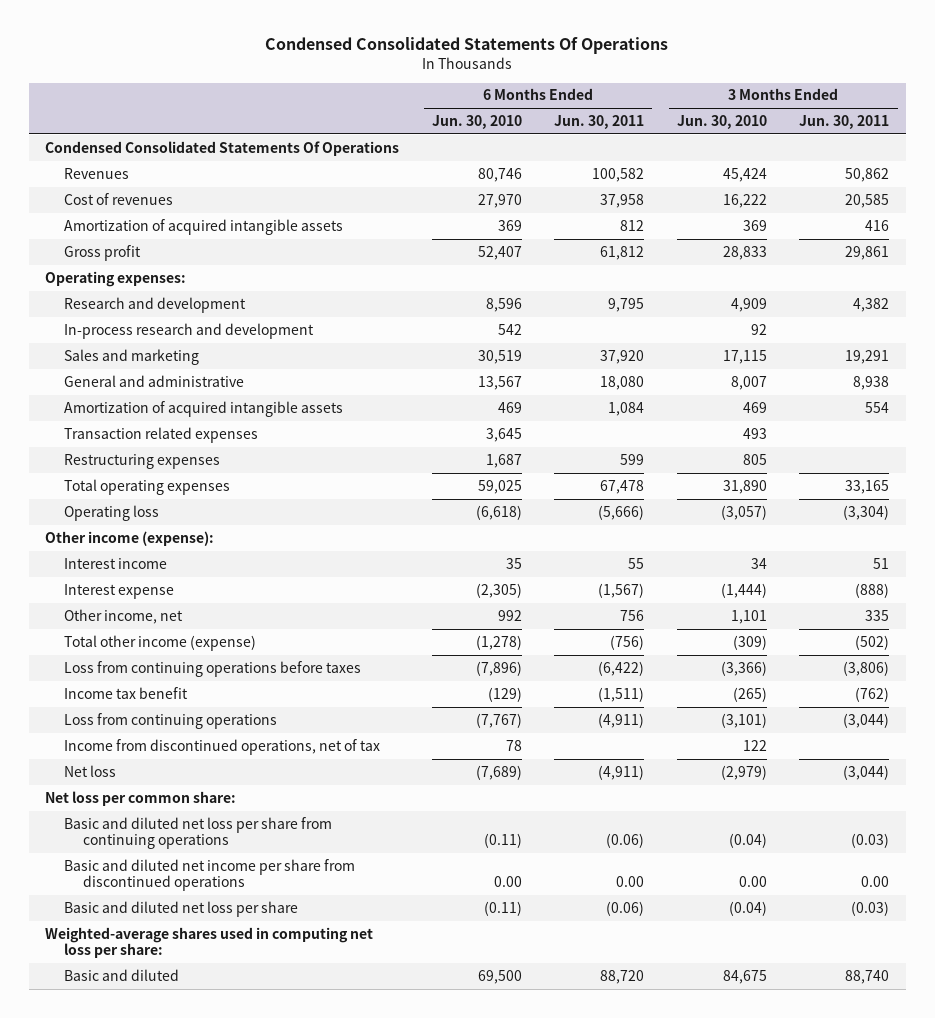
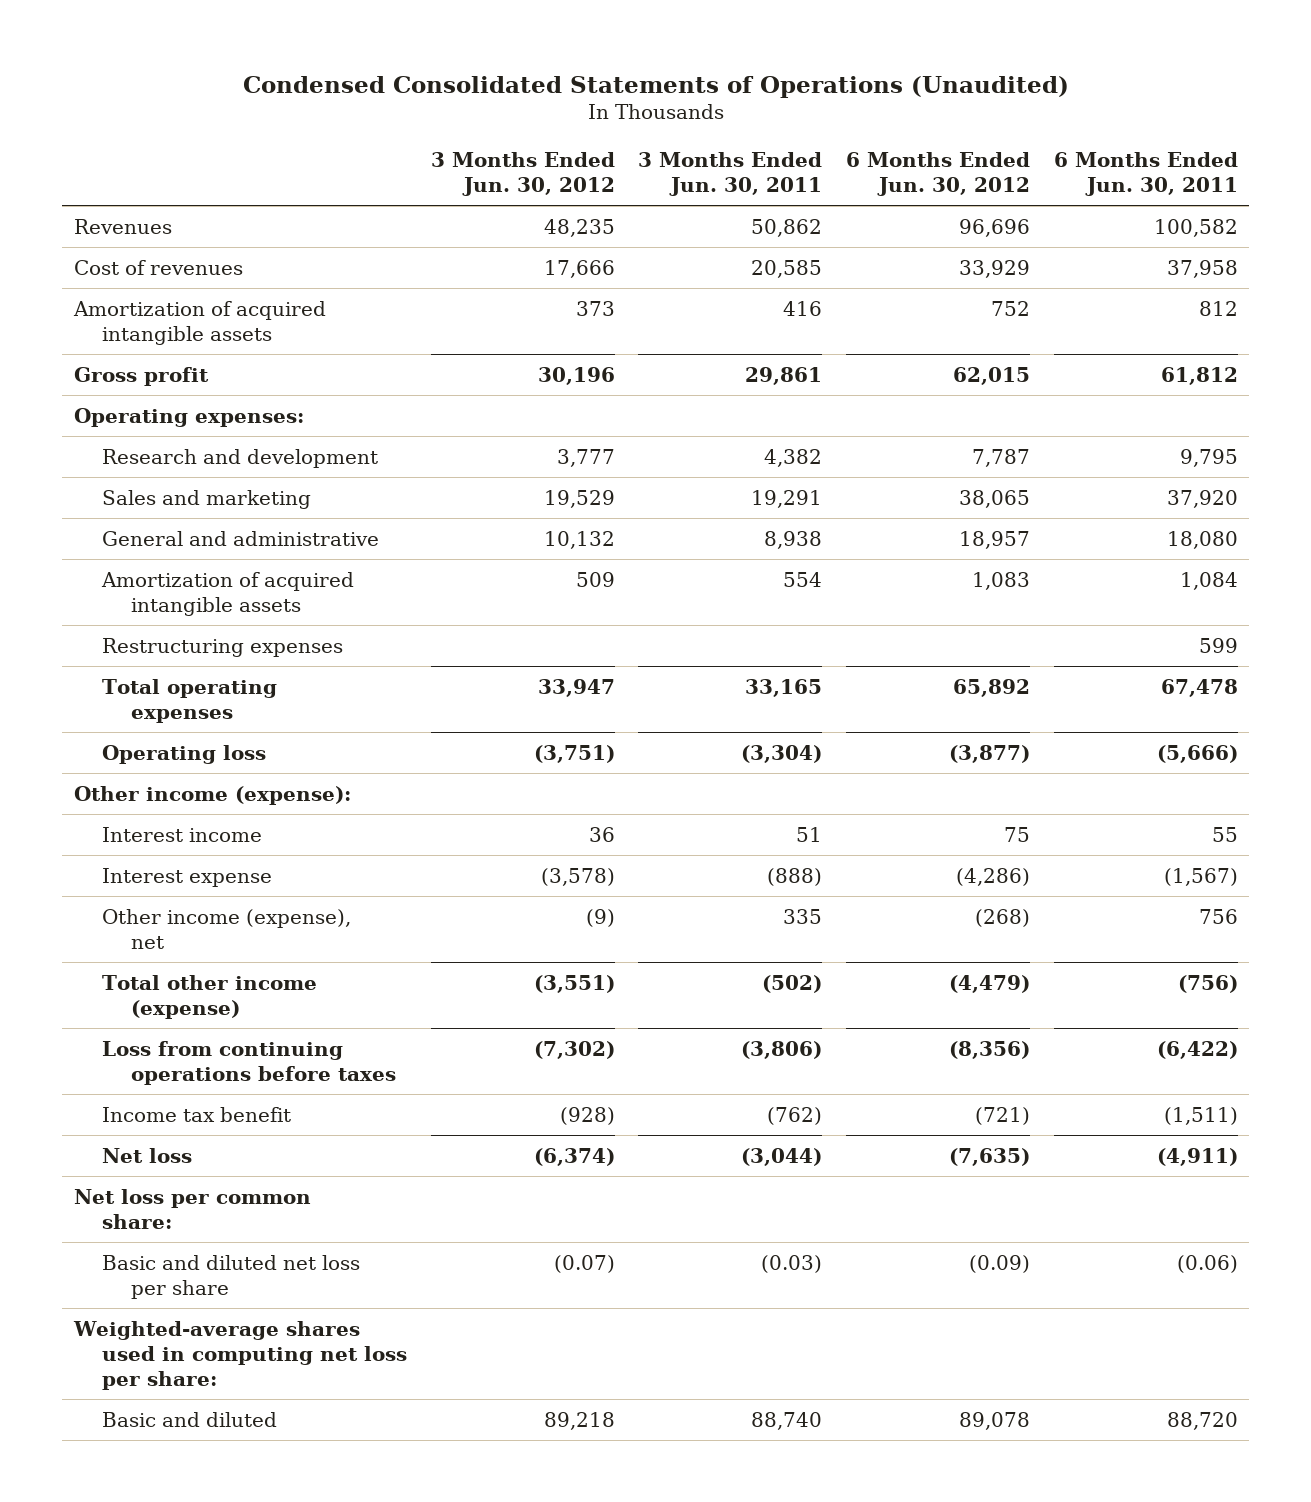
[265,37,669,55] Condensed Consolidated Statements Of Operations -> [242,75,1069,98] Condensed Consolidated Statements of Operations (Unaudited)
[431,114,522,129] Jun. 30, 2010 -> none
[676,114,767,129] Jun. 30, 2010 -> none
none -> [430,151,615,197] 3 Months Ended Jun. 30, 2012
none -> [846,151,1031,197] 6 Months Ended Jun. 30, 2012
[45,140,400,156] Condensed Consolidated Statements Of Operations -> none
[64,322,315,339] In-process research and development -> none
[64,426,259,443] Transaction related expenses -> none
[64,608,184,624] Other income, net -> [102,908,352,949] Other income (expense), net
[64,712,278,729] Loss from continuing operations -> none
[64,738,381,755] Income from discontinued operations, net of tax -> none
[64,816,333,850] Basic and diluted net loss per share from continuing operations -> none
[64,858,356,892] Basic and diluted net income per share from discontinued operations -> none

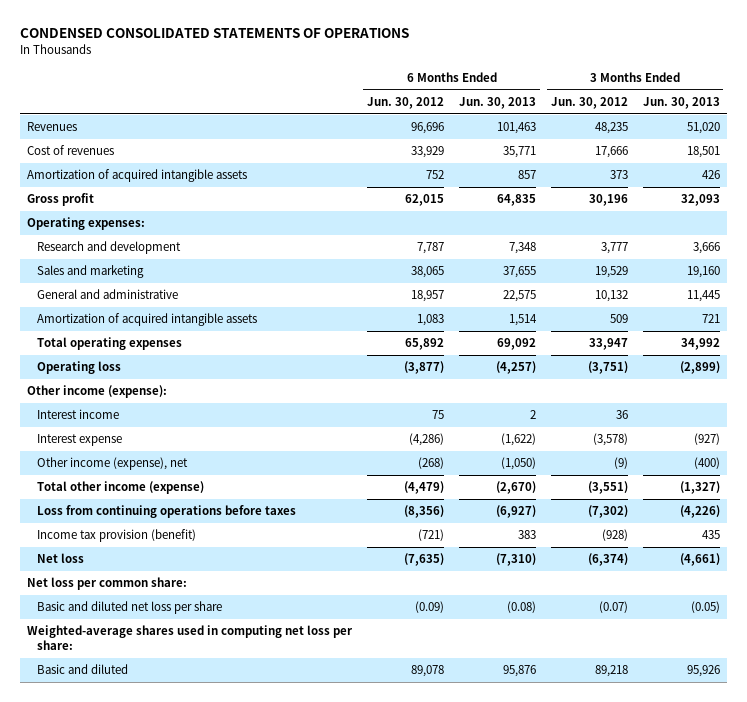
[242,75,1069,98] Condensed Consolidated Statements of Operations (Unaudited) -> [19,28,409,39] CONDENSED CONSOLIDATED STATEMENTS OF OPERATIONS
[638,151,823,197] 3 Months Ended Jun. 30, 2011 -> none
[1053,151,1238,197] 6 Months Ended Jun. 30, 2011 -> none
none -> [458,97,536,110] Jun. 30, 2013
none -> [642,97,720,110] Jun. 30, 2013
[102,637,344,657] Restructuring expenses -> none
[102,1106,292,1122] Income tax benefit -> [37,529,197,543] Income tax provision (benefit)

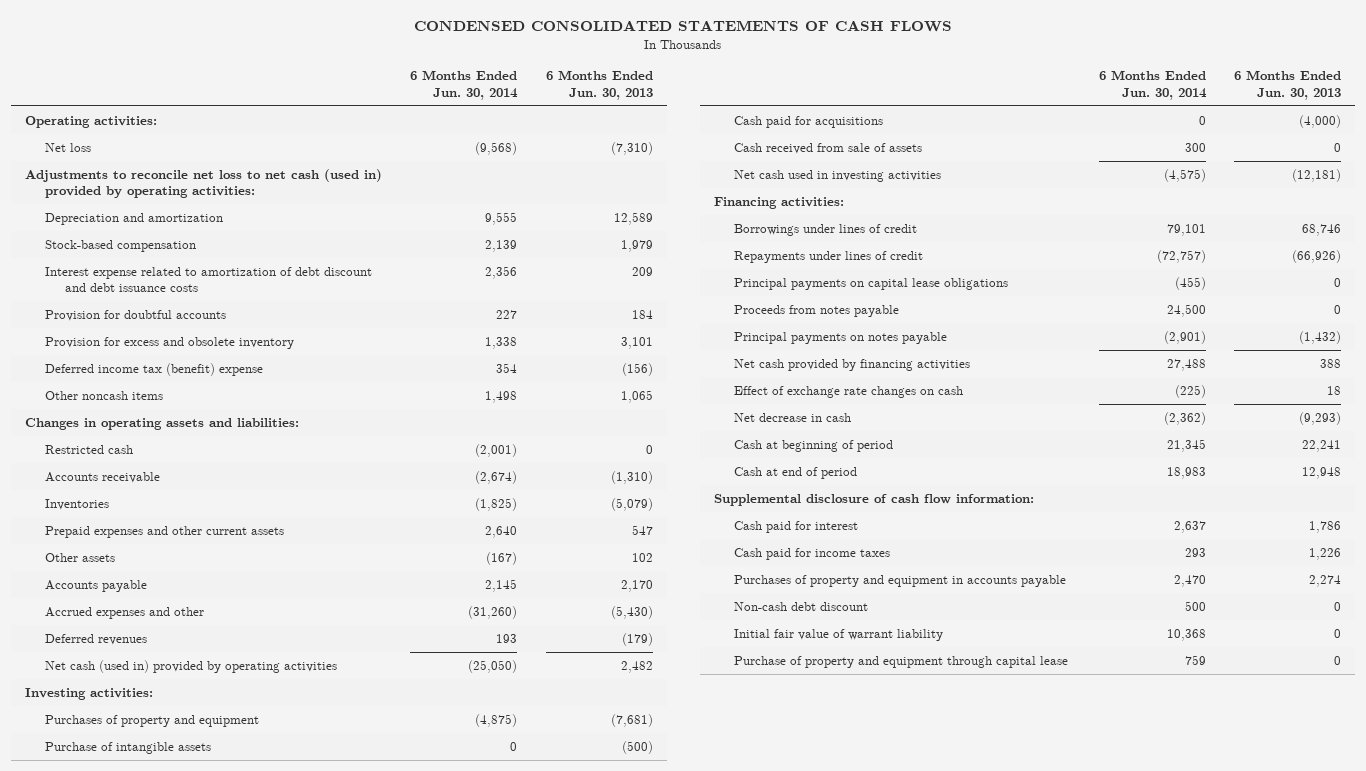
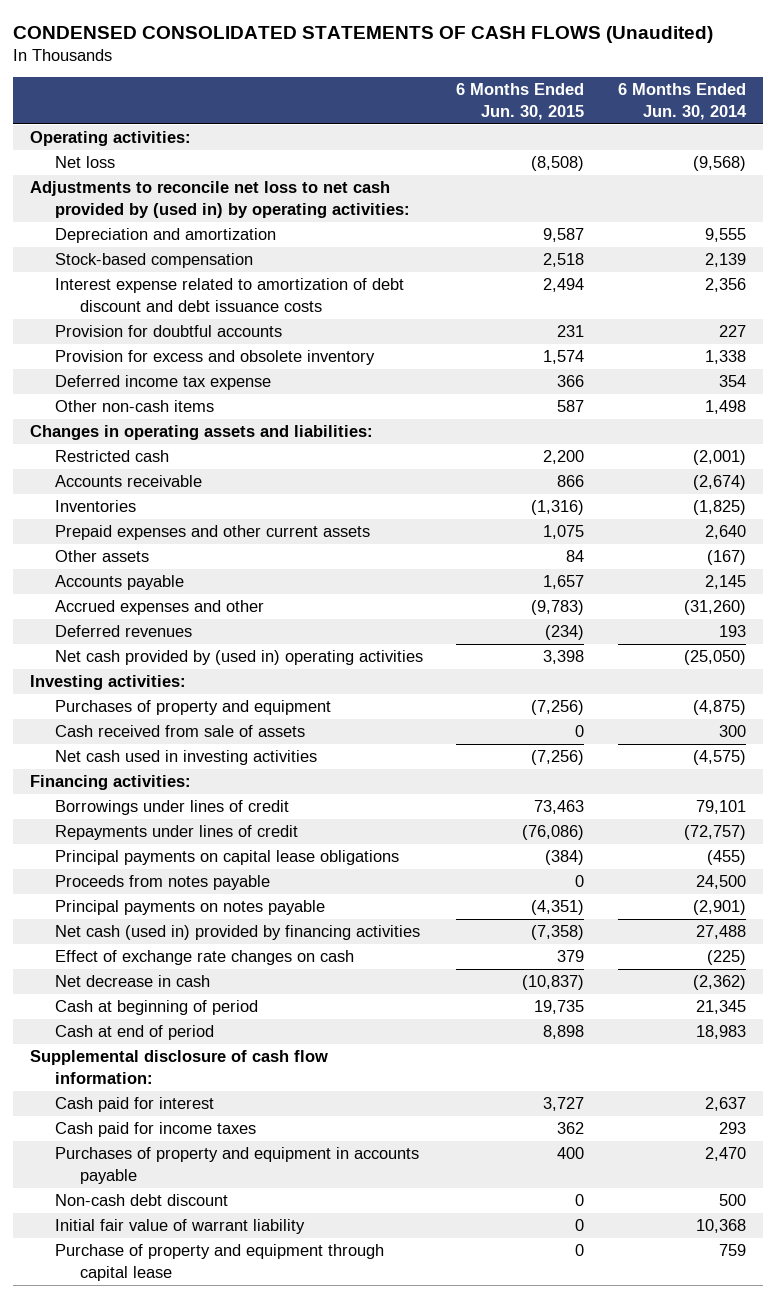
[414,20,953,33] CONDENSED CONSOLIDATED STATEMENTS OF CASH FLOWS -> [13,25,714,43] CONDENSED CONSOLIDATED STATEMENTS OF CASH FLOWS (Unaudited)
[545,70,653,100] 6 Months Ended Jun. 30, 2013 -> none
none -> [456,83,585,120] 6 Months Ended Jun. 30, 2015
[25,168,383,199] Adjustments to reconcile net loss to net cash (used in) provided by operating activities: -> [29,181,410,218] Adjustments to reconcile net loss to net cash provided by (used in) by operating activities:
[45,362,264,376] Deferred income tax (benefit) expense -> [54,375,271,391] Deferred income tax expense
[45,390,164,400] Other noncash items -> [54,400,214,413] Other non-cash items
[45,659,338,673] Net cash (used in) provided by operating activities -> [54,650,423,666] Net cash provided by (used in) operating activities
[45,741,212,754] Purchase of intangible assets -> none
[733,115,883,128] Cash paid for acquisitions -> none
[733,358,970,371] Net cash provided by financing activities -> [54,925,420,941] Net cash (used in) provided by financing activities

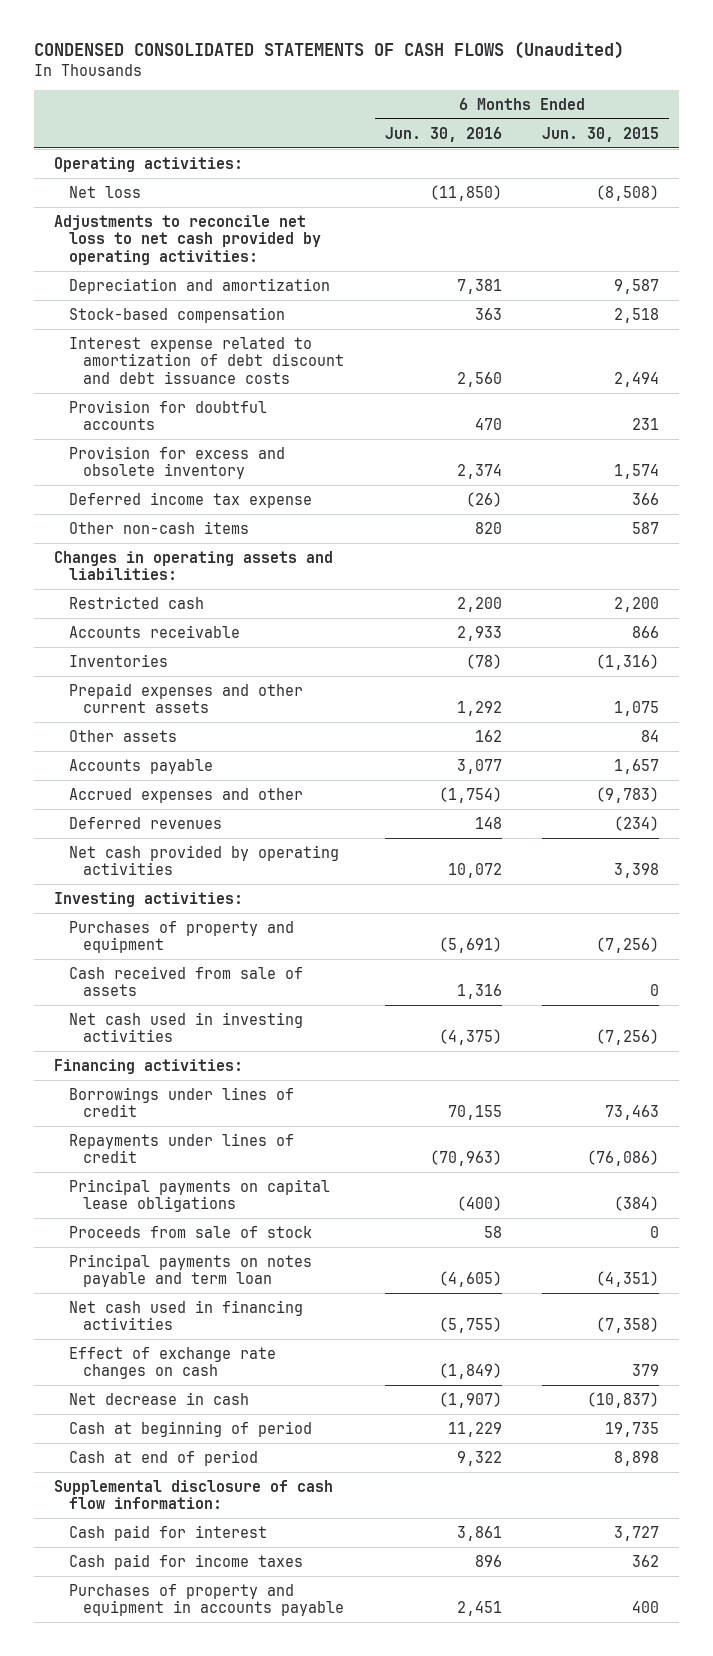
[617,83,747,120] 6 Months Ended Jun. 30, 2014 -> none
none -> [384,126,502,142] Jun. 30, 2016
[29,181,410,218] Adjustments to reconcile net loss to net cash provided by (used in) by operating activities: -> [54,214,321,265] Adjustments to reconcile net loss to net cash provided by operating activities:
[54,650,423,666] Net cash provided by (used in) operating activities -> [68,844,339,876] Net cash provided by operating activities
[54,875,270,891] Proceeds from notes payable -> none
none -> [68,1225,312,1238] Proceeds from sale of stock
[54,900,325,916] Principal payments on notes payable -> [68,1253,312,1288] Principal payments on notes payable and term loan
[54,925,420,941] Net cash (used in) provided by financing activities -> [68,1299,303,1331] Net cash used in financing activities
[54,1194,228,1207] Non-cash debt discount -> none
[54,1219,305,1235] Initial fair value of warrant liability -> none
[54,1244,384,1281] Purchase of property and equipment through capital lease -> none

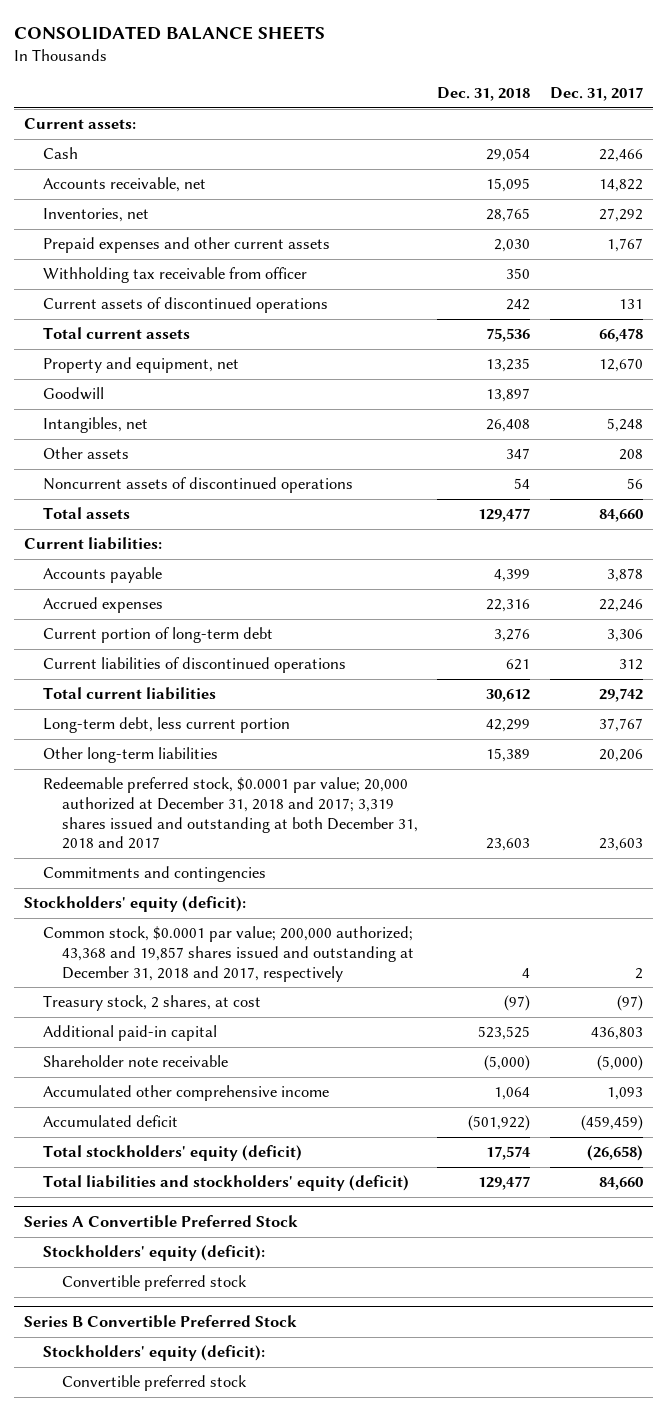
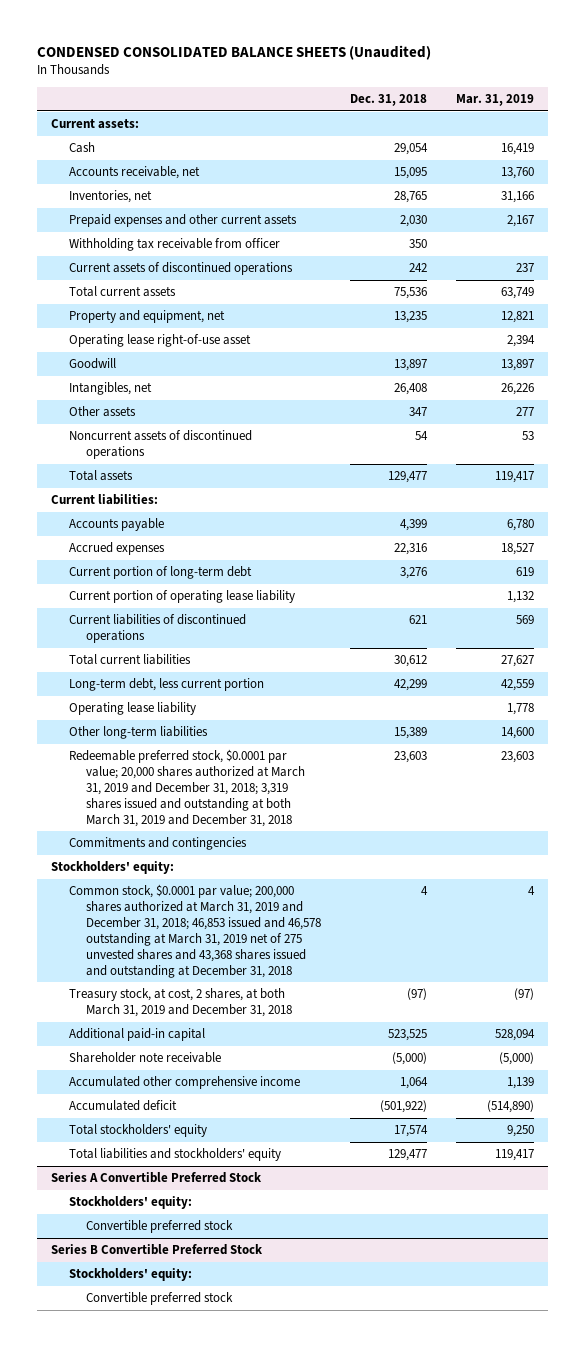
[14,26,326,41] CONSOLIDATED BALANCE SHEETS -> [36,44,431,60] CONDENSED CONSOLIDATED BALANCE SHEETS (Unaudited)
[549,87,643,102] Dec. 31, 2017 -> none
none -> [455,94,534,107] Mar. 31, 2019
none -> [68,334,251,348] Operating lease right-of-use asset
none -> [68,590,295,604] Current portion of operating lease liability
none -> [68,702,196,716] Operating lease liability
[42,777,419,850] Redeemable preferred stock, $0.0001 par value; 20,000 authorized at December 31, 2018 and 2017; 3,319 shares issued and outstanding at both December 31, 2018 and 2017 -> [68,749,306,827] Redeemable preferred stock, $0.0001 par value; 20,000 shares authorized at March 31, 2019 and December 31, 2018; 3,319 shares issued and outstanding at both March 31, 2019 and December 31, 2018
[23,896,246,913] Stockholders' equity (deficit): -> [51,861,175,875] Stockholders' equity:
[42,926,415,982] Common stock, $0.0001 par value; 200,000 authorized; 43,368 and 19,857 shares issued and outstanding at December 31, 2018 and 2017, respectively -> [68,884,322,978] Common stock, $0.0001 par value; 200,000 shares authorized at March 31, 2019 and December 31, 2018; 46,853 issued and 46,578 outstanding at March 31, 2019 net of 275 unvested shares and 43,368 shares issued and outstanding at December 31, 2018
[42,995,261,1012] Treasury stock, 2 shares, at cost -> [68,988,293,1018] Treasury stock, at cost, 2 shares, at both March 31, 2019 and December 31, 2018
[42,1145,302,1162] Total stockholders' equity (deficit) -> [68,1124,207,1138] Total stockholders' equity
[42,1175,409,1192] Total liabilities and stockholders' equity (deficit) -> [68,1148,281,1162] Total liabilities and stockholders' equity
[42,1245,265,1262] Stockholders' equity (deficit): -> [68,1196,192,1210] Stockholders' equity:
[42,1345,265,1362] Stockholders' equity (deficit): -> [68,1268,192,1282] Stockholders' equity:

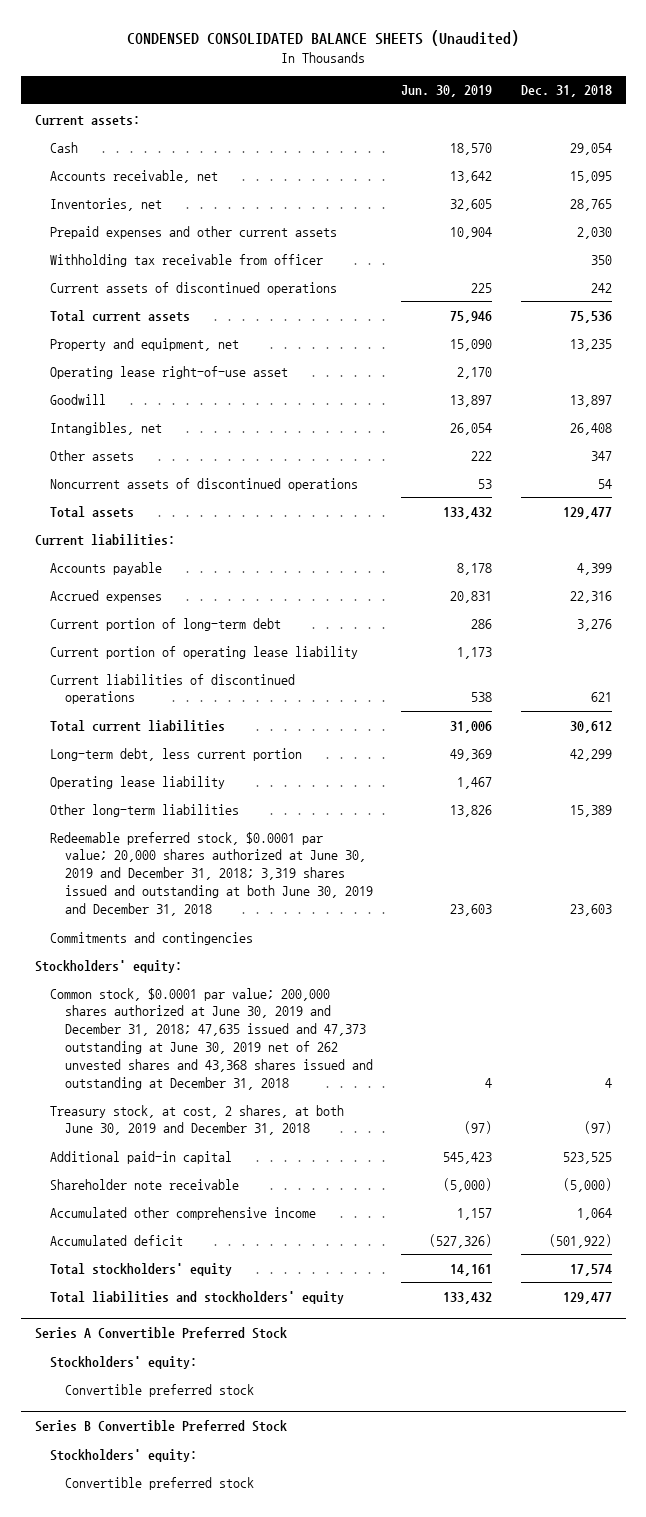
[455,94,534,107] Mar. 31, 2019 -> none
none -> [401,85,493,98] Jun. 30, 2019
[68,749,306,827] Redeemable preferred stock, $0.0001 par value; 20,000 shares authorized at March 31, 2019 and December 31, 2018; 3,319 shares issued and outstanding at both March 31, 2019 and December 31, 2018 -> [50,831,374,917] Redeemable preferred stock, $0.0001 par value; 20,000 shares authorized at June 30, 2019 and December 31, 2018; 3,319 shares issued and outstanding at both June 30, 2019 and December 31, 2018
[68,884,322,978] Common stock, $0.0001 par value; 200,000 shares authorized at March 31, 2019 and December 31, 2018; 46,853 issued and 46,578 outstanding at March 31, 2019 net of 275 unvested shares and 43,368 shares issued and outstanding at December 31, 2018 -> [50,987,374,1090] Common stock, $0.0001 par value; 200,000 shares authorized at June 30, 2019 and December 31, 2018; 47,635 issued and 47,373 outstanding at June 30, 2019 net of 262 unvested shares and 43,368 shares issued and outstanding at December 31, 2018
[68,988,293,1018] Treasury stock, at cost, 2 shares, at both March 31, 2019 and December 31, 2018 -> [50,1104,345,1136] Treasury stock, at cost, 2 shares, at both June 30, 2019 and December 31, 2018

